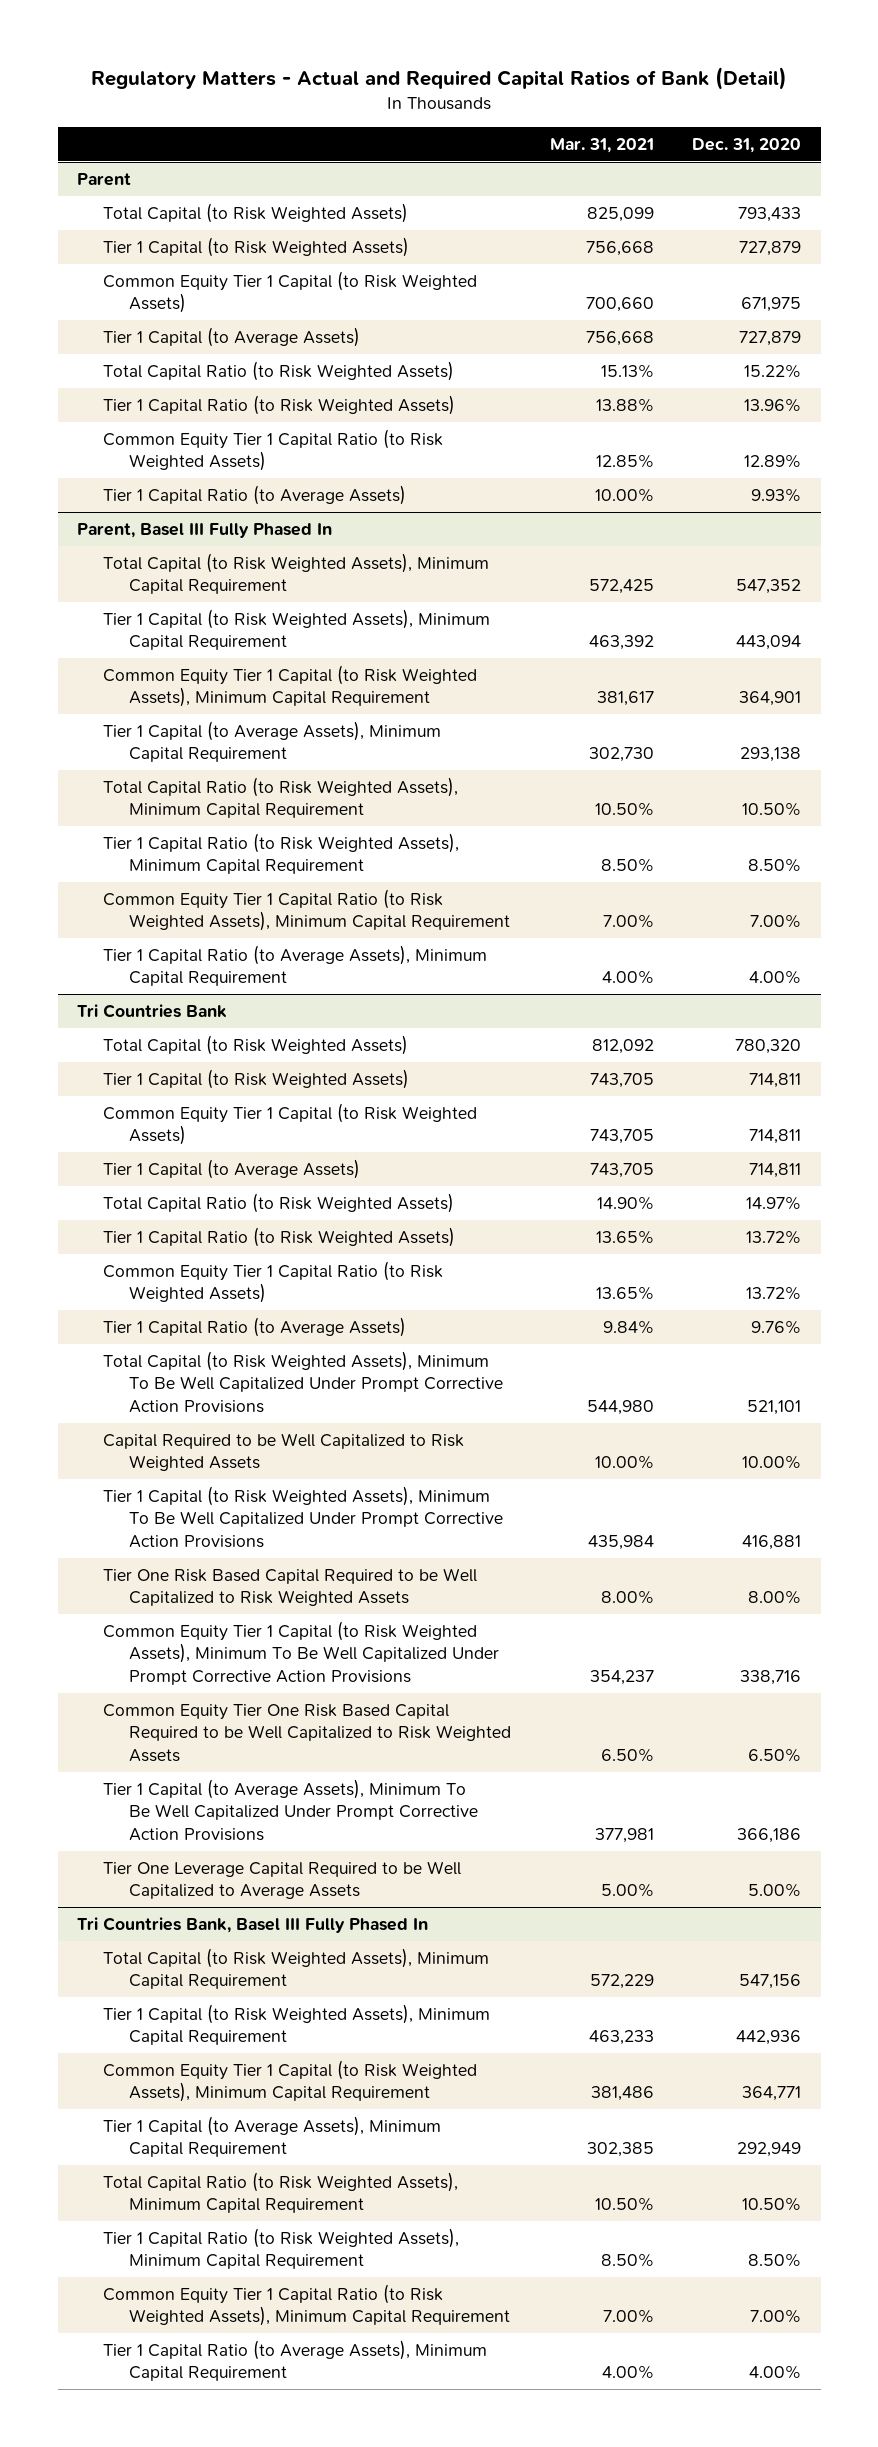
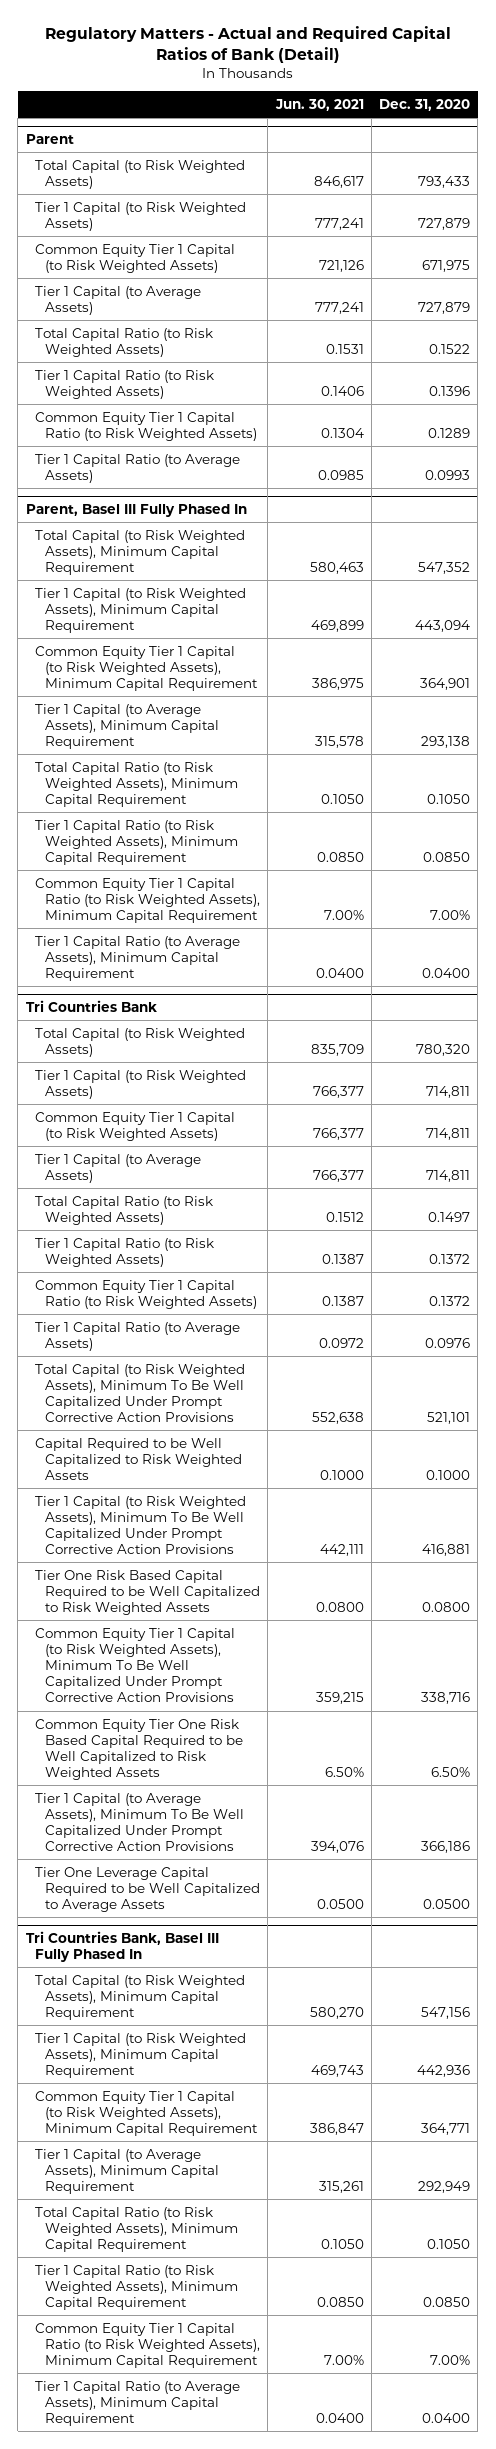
[549,137,654,153] Mar. 31, 2021 -> none
none -> [274,98,364,111] Jun. 30, 2021
[744,364,802,379] 15.22% -> [429,343,471,354] 0.1522
[744,398,802,413] 13.96% -> [429,385,471,396] 0.1396
[744,454,802,469] 12.89% -> [428,427,471,438] 0.1289
[751,488,802,503] 9.93% -> [425,469,471,480] 0.0993
[742,802,802,817] 10.50% -> [427,794,471,805] 0.1050
[748,858,802,873] 8.50% -> [423,852,471,863] 0.0850
[749,970,802,985] 4.00% -> [422,968,471,979] 0.0400
[746,1196,802,1211] 14.97% -> [428,1211,471,1222] 0.1497
[746,1230,802,1245] 13.72% -> [429,1253,471,1264] 0.1372
[746,1286,802,1301] 13.72% -> [429,1295,471,1306] 0.1372
[751,1320,802,1335] 9.76% -> [425,1337,471,1348] 0.0976
[742,1455,802,1470] 10.00% -> [426,1470,471,1481] 0.1000
[748,1590,802,1605] 8.00% -> [422,1602,471,1613] 0.0800
[748,1883,802,1898] 5.00% -> [423,1899,471,1910] 0.0500
[742,2197,802,2212] 10.50% -> [427,2239,471,2250] 0.1050
[748,2253,802,2268] 8.50% -> [423,2297,471,2308] 0.0850
[749,2365,802,2380] 4.00% -> [422,2413,471,2424] 0.0400

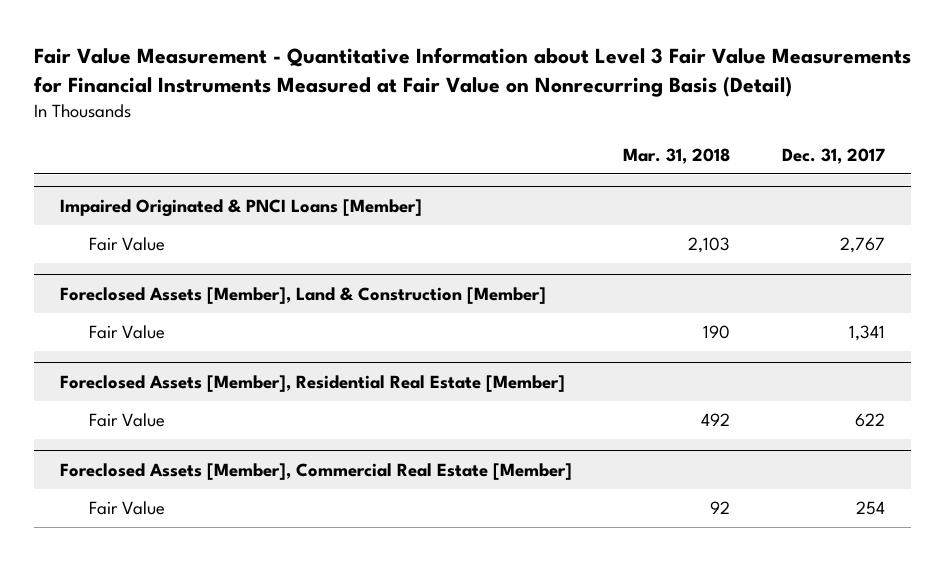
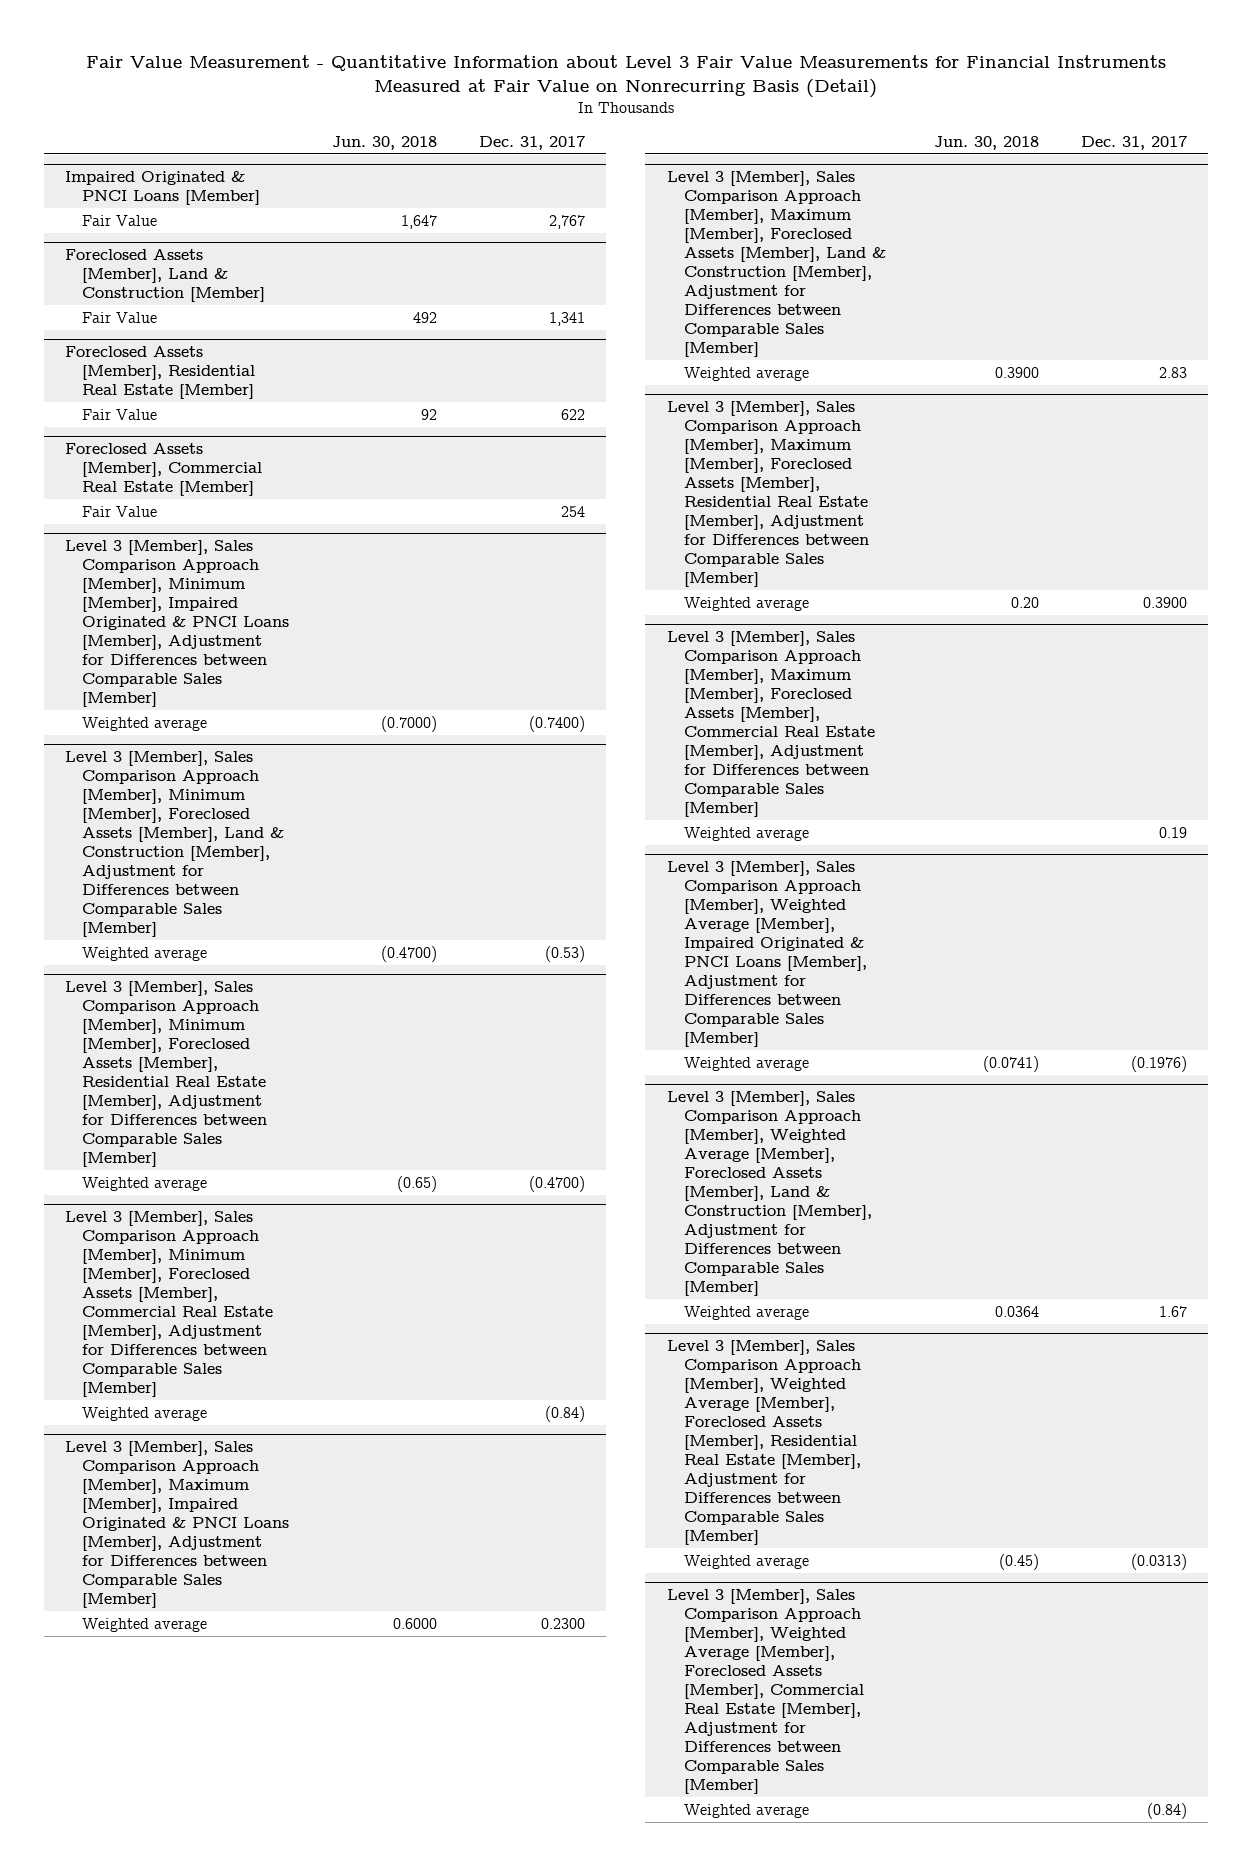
[623,147,731,164] Mar. 31, 2018 -> none
none -> [331,135,437,150] Jun. 30, 2018
none -> [64,540,290,707] Level 3 [Member], Sales Comparison Approach [Member], Minimum [Member], Impaired Originated & PNCI Loans [Member], Adjustment for Differences between Comparable Sales [Member]
none -> [82,716,208,731] Weighted average
none -> [64,751,285,937] Level 3 [Member], Sales Comparison Approach [Member], Minimum [Member], Foreclosed Assets [Member], Land & Construction [Member], Adjustment for Differences between Comparable Sales [Member]
none -> [82,946,208,961] Weighted average
none -> [64,981,268,1167] Level 3 [Member], Sales Comparison Approach [Member], Minimum [Member], Foreclosed Assets [Member], Residential Real Estate [Member], Adjustment for Differences between Comparable Sales [Member]
none -> [82,1176,208,1191] Weighted average
none -> [64,1211,274,1397] Level 3 [Member], Sales Comparison Approach [Member], Minimum [Member], Foreclosed Assets [Member], Commercial Real Estate [Member], Adjustment for Differences between Comparable Sales [Member]
none -> [82,1406,208,1421] Weighted average
none -> [64,1441,290,1608] Level 3 [Member], Sales Comparison Approach [Member], Maximum [Member], Impaired Originated & PNCI Loans [Member], Adjustment for Differences between Comparable Sales [Member]
none -> [82,1617,208,1632] Weighted average
none -> [666,171,887,357] Level 3 [Member], Sales Comparison Approach [Member], Maximum [Member], Foreclosed Assets [Member], Land & Construction [Member], Adjustment for Differences between Comparable Sales [Member]
none -> [684,366,810,381] Weighted average
none -> [666,401,870,587] Level 3 [Member], Sales Comparison Approach [Member], Maximum [Member], Foreclosed Assets [Member], Residential Real Estate [Member], Adjustment for Differences between Comparable Sales [Member]
none -> [684,596,810,611] Weighted average
none -> [666,631,876,817] Level 3 [Member], Sales Comparison Approach [Member], Maximum [Member], Foreclosed Assets [Member], Commercial Real Estate [Member], Adjustment for Differences between Comparable Sales [Member]
none -> [684,826,810,841] Weighted average
none -> [666,861,868,1047] Level 3 [Member], Sales Comparison Approach [Member], Weighted Average [Member], Impaired Originated & PNCI Loans [Member], Adjustment for Differences between Comparable Sales [Member]
none -> [684,1056,810,1071] Weighted average
none -> [666,1091,873,1296] Level 3 [Member], Sales Comparison Approach [Member], Weighted Average [Member], Foreclosed Assets [Member], Land & Construction [Member], Adjustment for Differences between Comparable Sales [Member]
none -> [684,1305,810,1320] Weighted average
none -> [666,1340,862,1545] Level 3 [Member], Sales Comparison Approach [Member], Weighted Average [Member], Foreclosed Assets [Member], Residential Real Estate [Member], Adjustment for Differences between Comparable Sales [Member]
none -> [684,1554,810,1569] Weighted average
none -> [666,1589,865,1794] Level 3 [Member], Sales Comparison Approach [Member], Weighted Average [Member], Foreclosed Assets [Member], Commercial Real Estate [Member], Adjustment for Differences between Comparable Sales [Member]
none -> [684,1803,810,1818] Weighted average

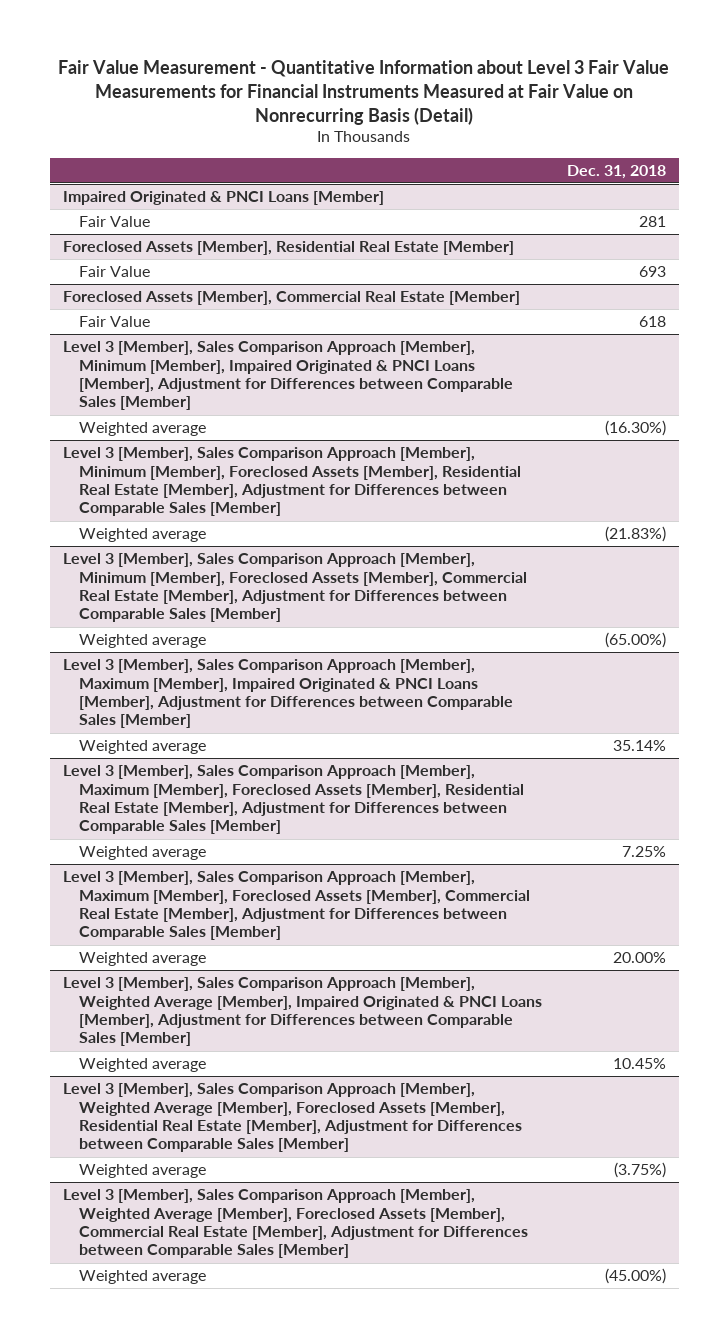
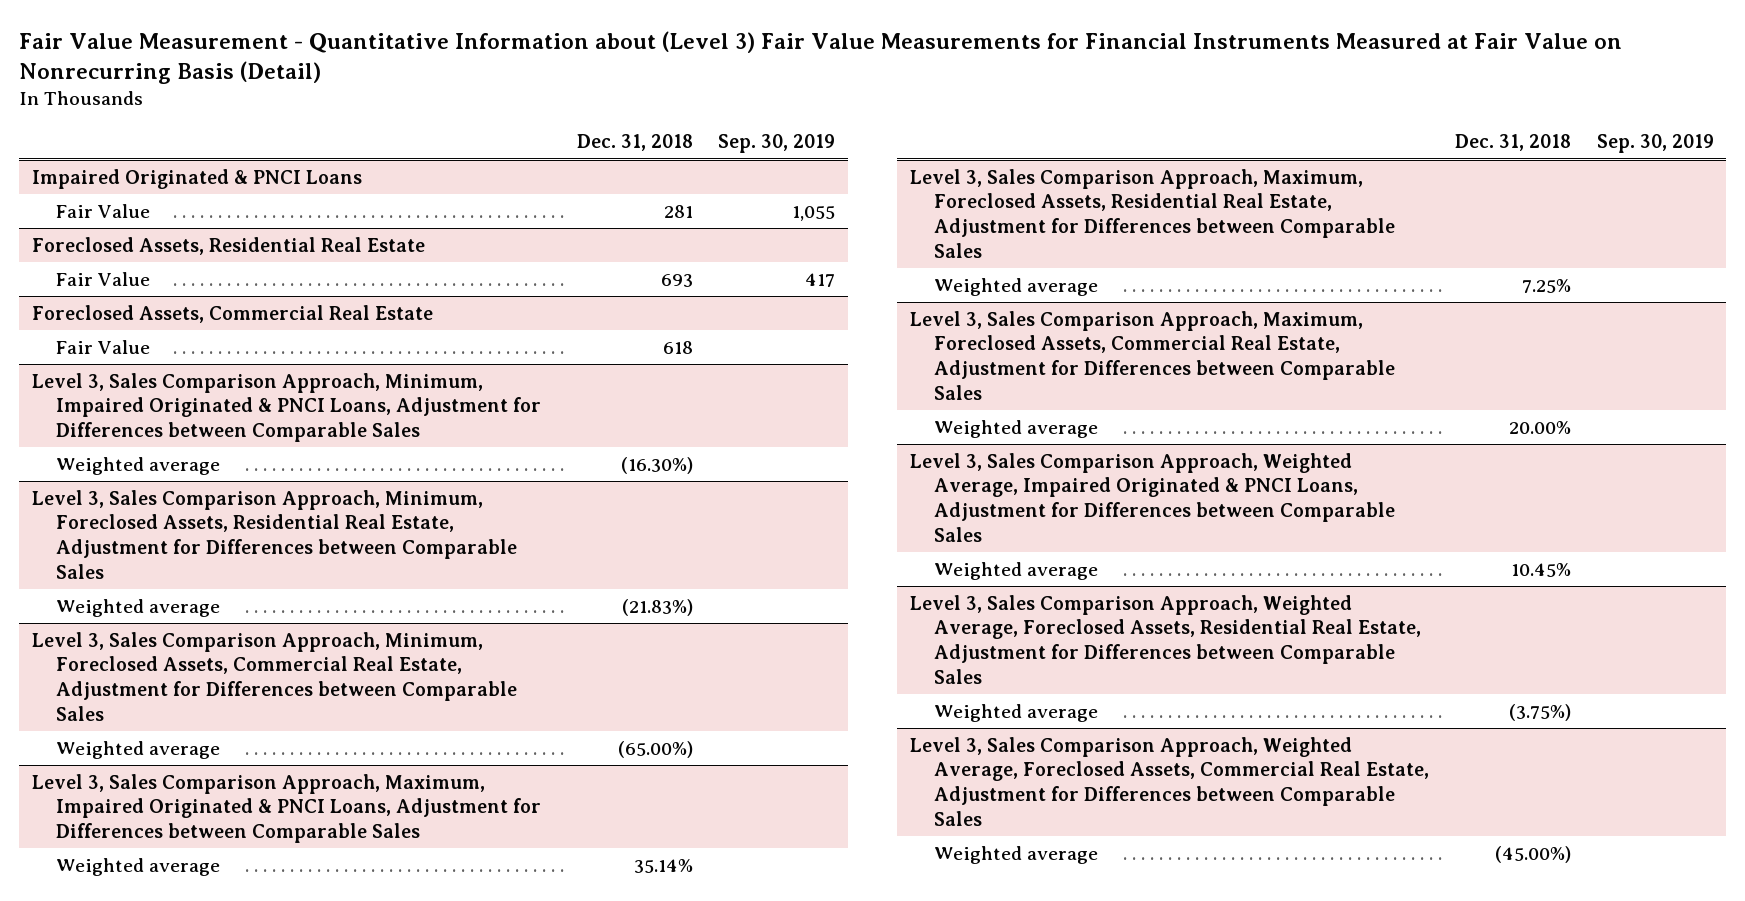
[58,59,670,125] Fair Value Measurement - Quantitative Information about Level 3 Fair Value Measurements for Financial Instruments Measured at Fair Value on Nonrecurring Basis (Detail) -> [18,30,1622,85] Fair Value Measurement - Quantitative Information about (Level 3) Fair Value Measurements for Financial Instruments Measured at Fair Value on Nonrecurring Basis (Detail)
none -> [718,134,836,154] Sep. 30, 2019
[62,191,384,206] Impaired Originated & PNCI Loans [Member] -> [31,168,362,189] Impaired Originated & PNCI Loans
[62,241,514,256] Foreclosed Assets [Member], Residential Real Estate [Member] -> [31,236,425,255] Foreclosed Assets, Residential Real Estate
[62,291,520,306] Foreclosed Assets [Member], Commercial Real Estate [Member] -> [31,304,433,323] Foreclosed Assets, Commercial Real Estate
[62,341,513,411] Level 3 [Member], Sales Comparison Approach [Member], Minimum [Member], Impaired Originated & PNCI Loans [Member], Adjustment for Differences between Comparable Sales [Member] -> [31,372,542,442] Level 3, Sales Comparison Approach, Minimum, Impaired Originated & PNCI Loans, Adjustment for Differences between Comparable Sales
[62,447,521,517] Level 3 [Member], Sales Comparison Approach [Member], Minimum [Member], Foreclosed Assets [Member], Residential Real Estate [Member], Adjustment for Differences between Comparable Sales [Member] -> [31,489,518,579] Level 3, Sales Comparison Approach, Minimum, Foreclosed Assets, Residential Real Estate, Adjustment for Differences between Comparable Sales
[62,553,527,623] Level 3 [Member], Sales Comparison Approach [Member], Minimum [Member], Foreclosed Assets [Member], Commercial Real Estate [Member], Adjustment for Differences between Comparable Sales [Member] -> [31,631,518,721] Level 3, Sales Comparison Approach, Minimum, Foreclosed Assets, Commercial Real Estate, Adjustment for Differences between Comparable Sales
[62,659,513,729] Level 3 [Member], Sales Comparison Approach [Member], Maximum [Member], Impaired Originated & PNCI Loans [Member], Adjustment for Differences between Comparable Sales [Member] -> [31,773,542,843] Level 3, Sales Comparison Approach, Maximum, Impaired Originated & PNCI Loans, Adjustment for Differences between Comparable Sales
[62,765,524,835] Level 3 [Member], Sales Comparison Approach [Member], Maximum [Member], Foreclosed Assets [Member], Residential Real Estate [Member], Adjustment for Differences between Comparable Sales [Member] -> [909,168,1396,258] Level 3, Sales Comparison Approach, Maximum, Foreclosed Assets, Residential Real Estate, Adjustment for Differences between Comparable Sales
[62,871,530,941] Level 3 [Member], Sales Comparison Approach [Member], Maximum [Member], Foreclosed Assets [Member], Commercial Real Estate [Member], Adjustment for Differences between Comparable Sales [Member] -> [909,310,1396,400] Level 3, Sales Comparison Approach, Maximum, Foreclosed Assets, Commercial Real Estate, Adjustment for Differences between Comparable Sales
[62,977,542,1047] Level 3 [Member], Sales Comparison Approach [Member], Weighted Average [Member], Impaired Originated & PNCI Loans [Member], Adjustment for Differences between Comparable Sales [Member] -> [909,452,1396,542] Level 3, Sales Comparison Approach, Weighted Average, Impaired Originated & PNCI Loans, Adjustment for Differences between Comparable Sales
[62,1083,522,1153] Level 3 [Member], Sales Comparison Approach [Member], Weighted Average [Member], Foreclosed Assets [Member], Residential Real Estate [Member], Adjustment for Differences between Comparable Sales [Member] -> [909,594,1422,684] Level 3, Sales Comparison Approach, Weighted Average, Foreclosed Assets, Residential Real Estate, Adjustment for Differences between Comparable Sales
[62,1189,528,1259] Level 3 [Member], Sales Comparison Approach [Member], Weighted Average [Member], Foreclosed Assets [Member], Commercial Real Estate [Member], Adjustment for Differences between Comparable Sales [Member] -> [909,736,1430,826] Level 3, Sales Comparison Approach, Weighted Average, Foreclosed Assets, Commercial Real Estate, Adjustment for Differences between Comparable Sales

